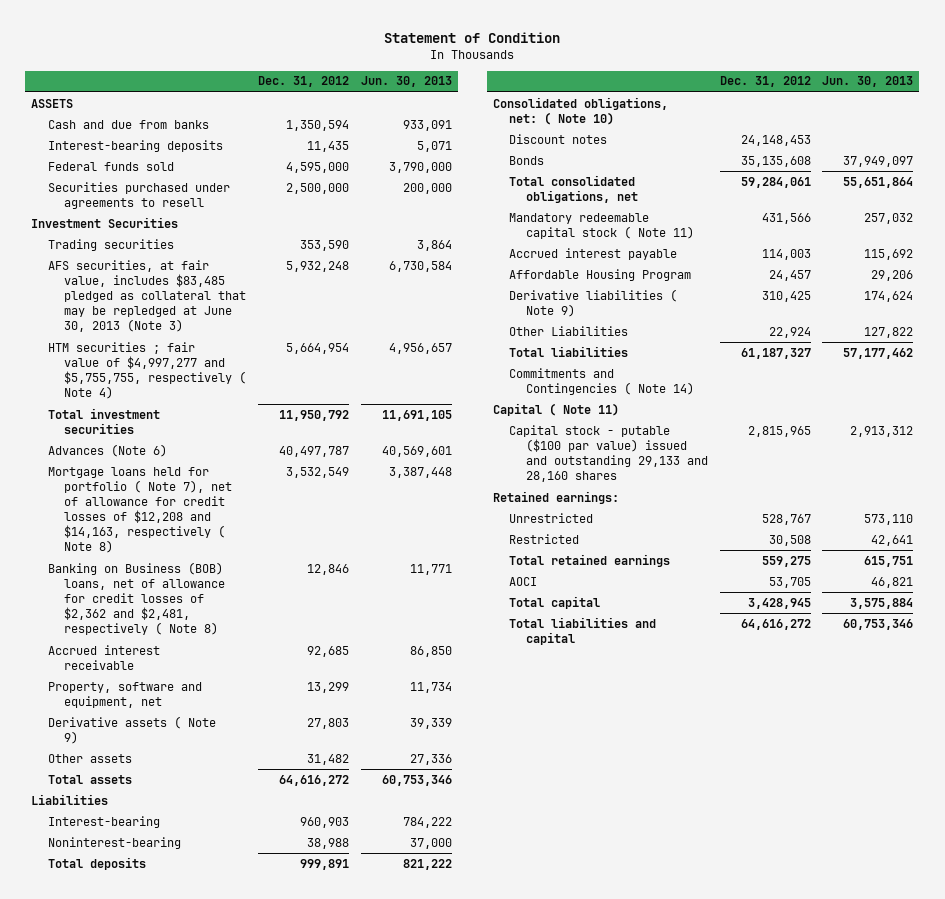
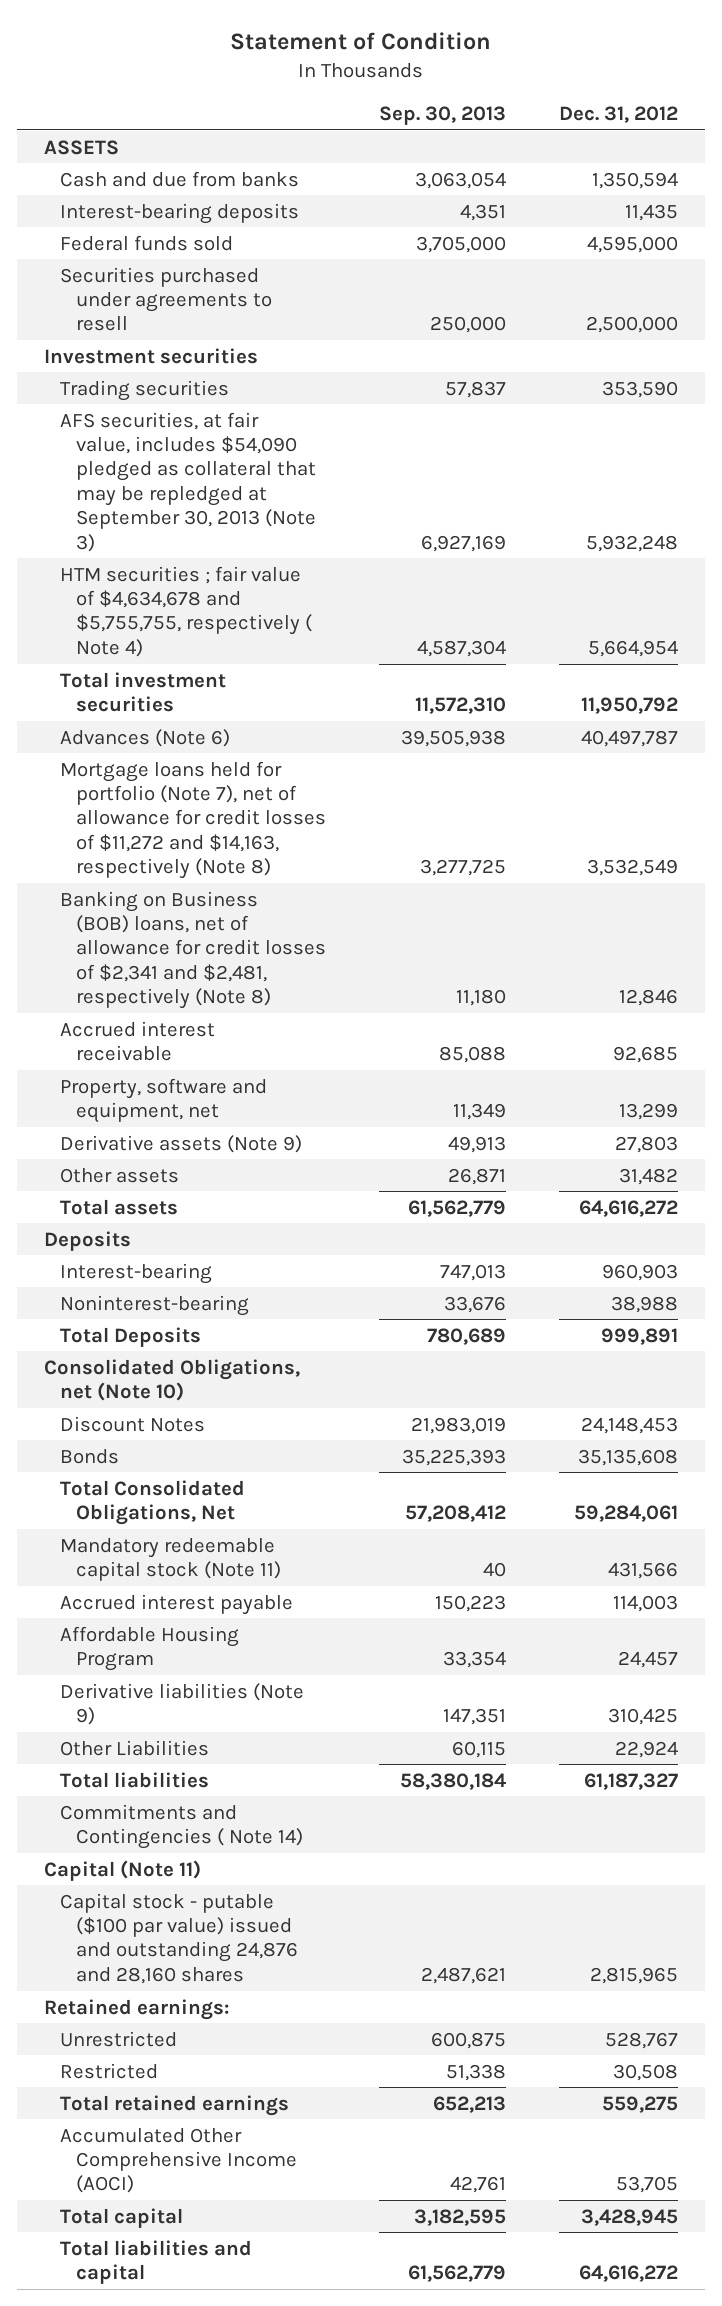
[360,76,452,88] Jun. 30, 2013 -> none
none -> [378,105,506,125] Sep. 30, 2013
[31,216,179,228] Investment Securities -> [43,347,258,364] Investment securities
[47,259,247,333] AFS securities, at fair value, includes $83,485 pledged as collateral that may be repledged at June 30, 2013 (Note 3) -> [59,411,316,552] AFS securities, at fair value, includes $54,090 pledged as collateral that may be repledged at September 30, 2013 (Note 3)
[47,341,247,400] HTM securities ; fair value of $4,997,277 and $5,755,755, respectively ( Note 4) -> [59,565,312,657] HTM securities ; fair value of $4,634,678 and $5,755,755, respectively ( Note 4)
[47,466,233,554] Mortgage loans held for portfolio ( Note 7), net of allowance for credit losses of $12,208 and $14,163, respectively ( Note 8) -> [59,760,326,880] Mortgage loans held for portfolio (Note 7), net of allowance for credit losses of $11,272 and $14,163, respectively (Note 8)
[47,561,226,636] Banking on Business (BOB) loans, net of allowance for credit losses of $2,362 and $2,481, respectively ( Note 8) -> [59,890,326,1010] Banking on Business (BOB) loans, net of allowance for credit losses of $2,341 and $2,481, respectively (Note 8)
[47,715,216,744] Derivative assets ( Note 9) -> [59,1134,302,1153] Derivative assets (Note 9)
[31,793,109,805] Liabilities -> none
none -> [43,1230,131,1251] Deposits
[47,856,146,870] Total deposits -> [59,1326,201,1347] Total Deposits
[492,96,668,125] Consolidated obligations, net: ( Note 10) -> [43,1358,300,1402] Consolidated Obligations, net (Note 10)
[509,133,608,144] Discount notes -> [59,1415,205,1432] Discount Notes
[509,174,638,203] Total consolidated obligations, net -> [59,1479,245,1526] Total Consolidated Obligations, Net
[509,212,694,239] Mandatory redeemable capital stock ( Note 11) -> [59,1537,281,1582] Mandatory redeemable capital stock (Note 11)
[509,288,678,317] Derivative liabilities ( Note 9) -> [59,1682,304,1726] Derivative liabilities (Note 9)
[492,402,619,416] Capital ( Note 11) -> [43,1859,201,1881] Capital (Note 11)
[509,424,708,483] Capital stock - putable ($100 par value) issued and outstanding 29,133 and 28,160 shares -> [59,1892,298,1984] Capital stock - putable ($100 par value) issued and outstanding 24,876 and 28,160 shares
[509,576,538,586] AOCI -> [59,2127,297,2194] Accumulated Other Comprehensive Income (AOCI)

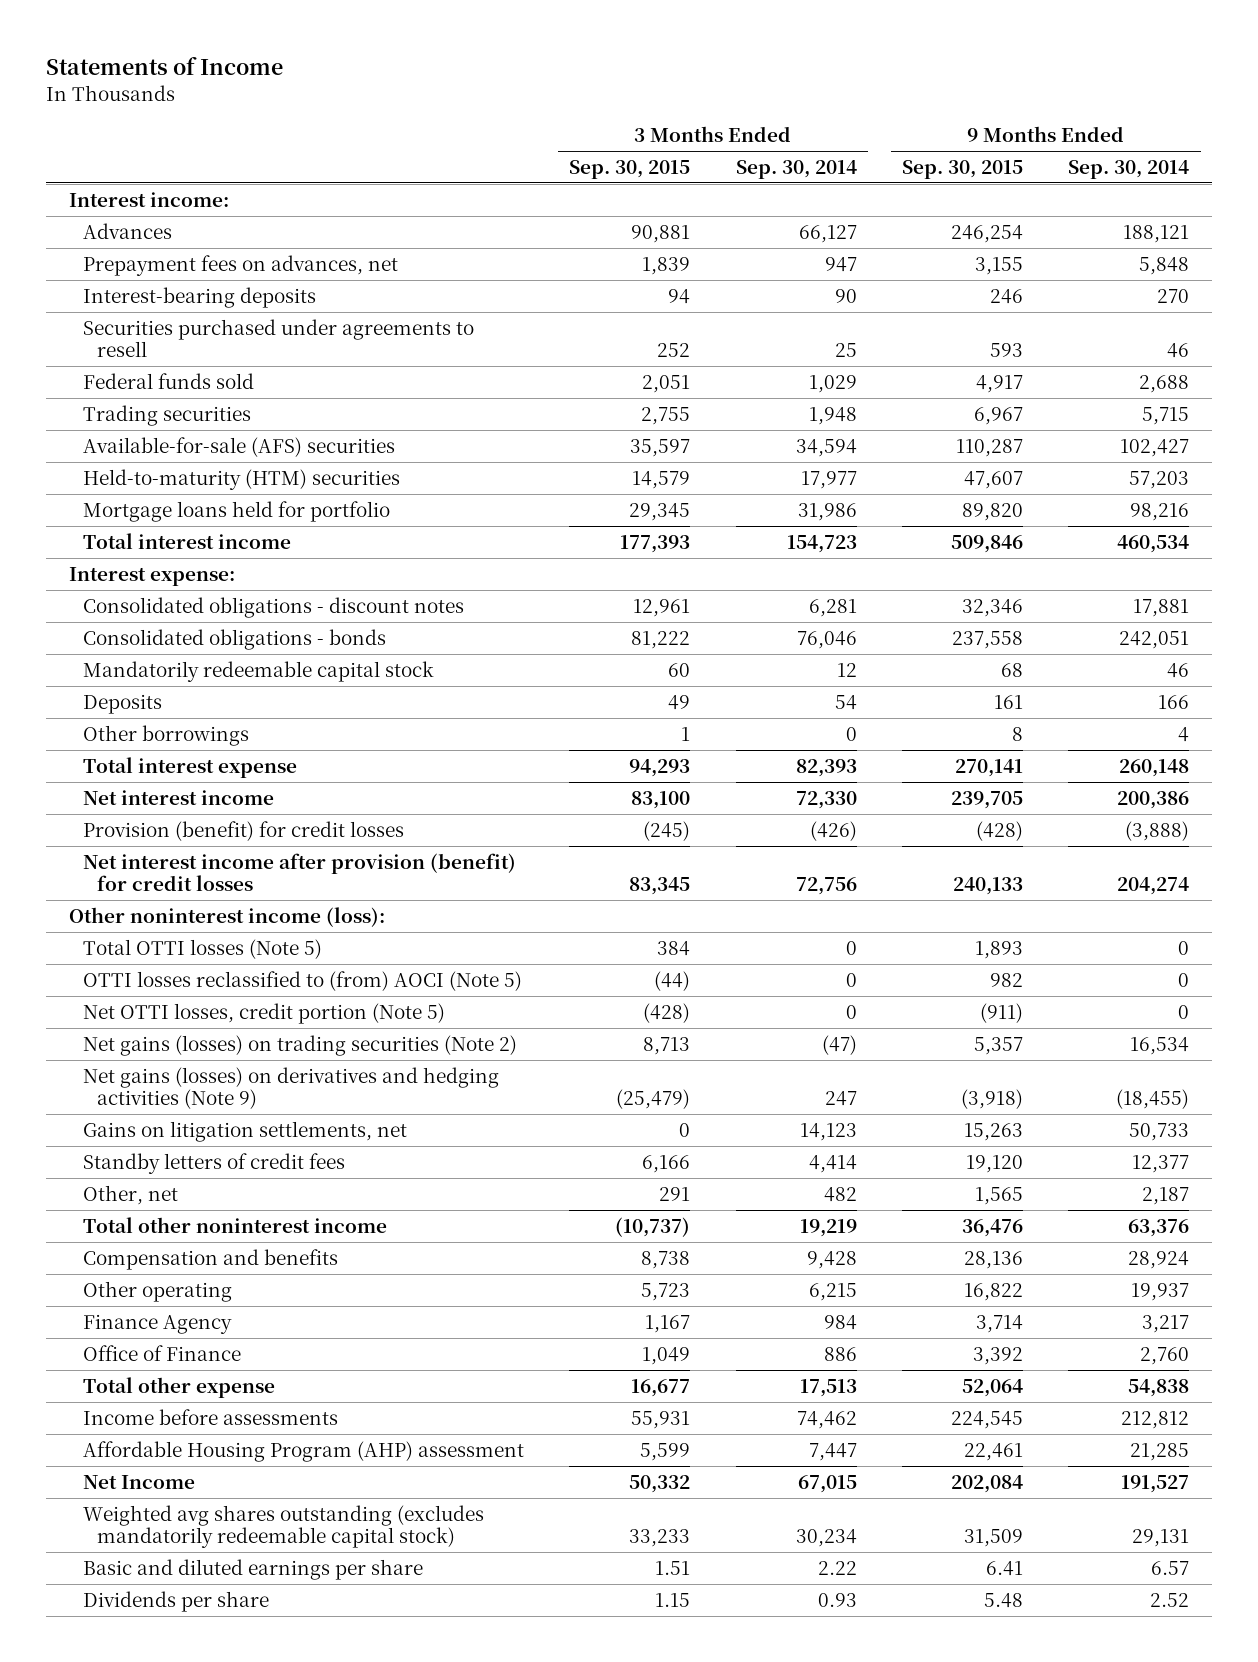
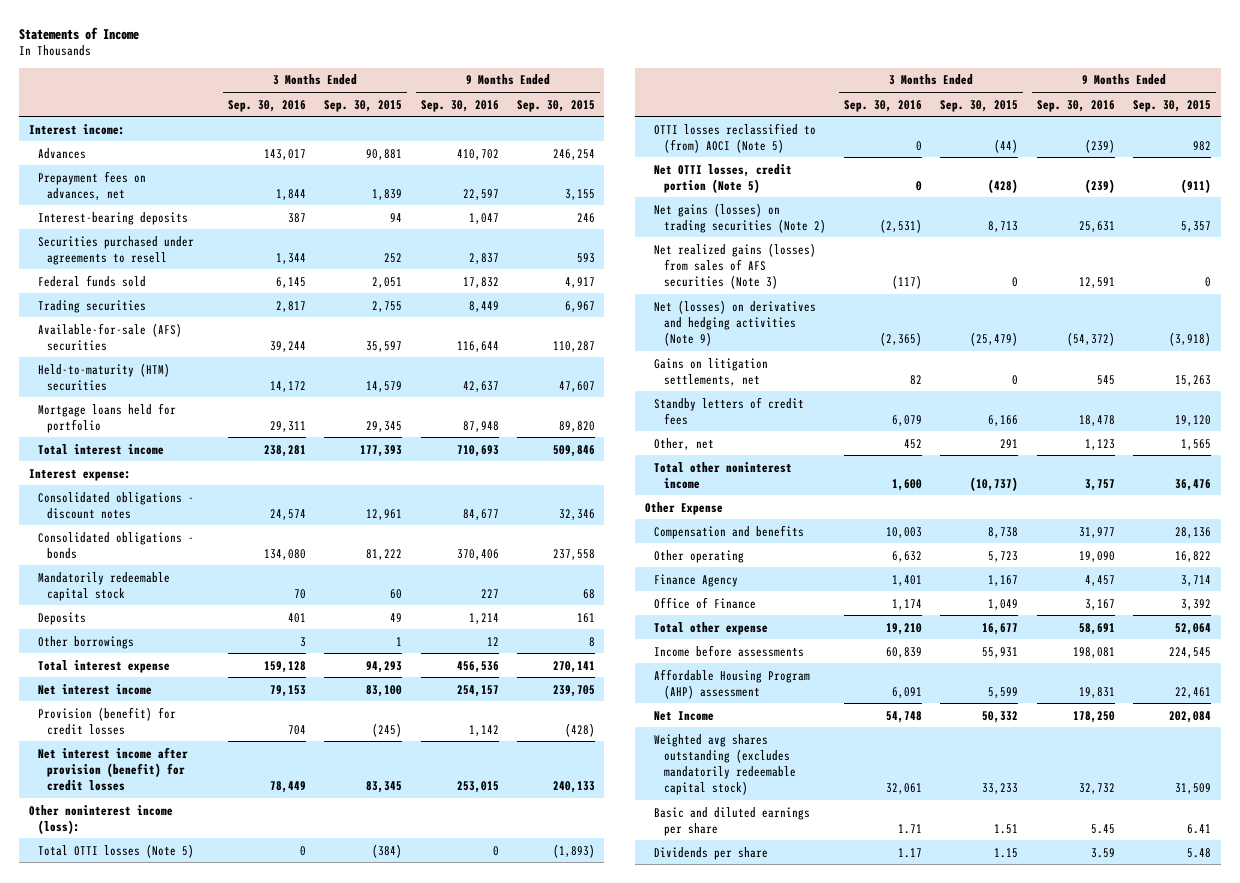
[735,159,857,179] Sep. 30, 2014 -> none
[1068,159,1190,179] Sep. 30, 2014 -> none
none -> [227,99,306,112] Sep. 30, 2016
none -> [420,99,499,112] Sep. 30, 2016
[657,940,691,956] 384 -> [372,843,403,858] (384)
[974,940,1023,959] 1,893 -> [553,843,596,858] (1,893)
none -> [654,242,817,289] Net realized gains (losses) from sales of AFS securities (Note 3)
[82,1066,499,1109] Net gains (losses) on derivatives and hedging activities (Note 9) -> [654,299,817,346] Net (losses) on derivatives and hedging activities (Note 9)
none -> [644,501,723,515] Other Expense

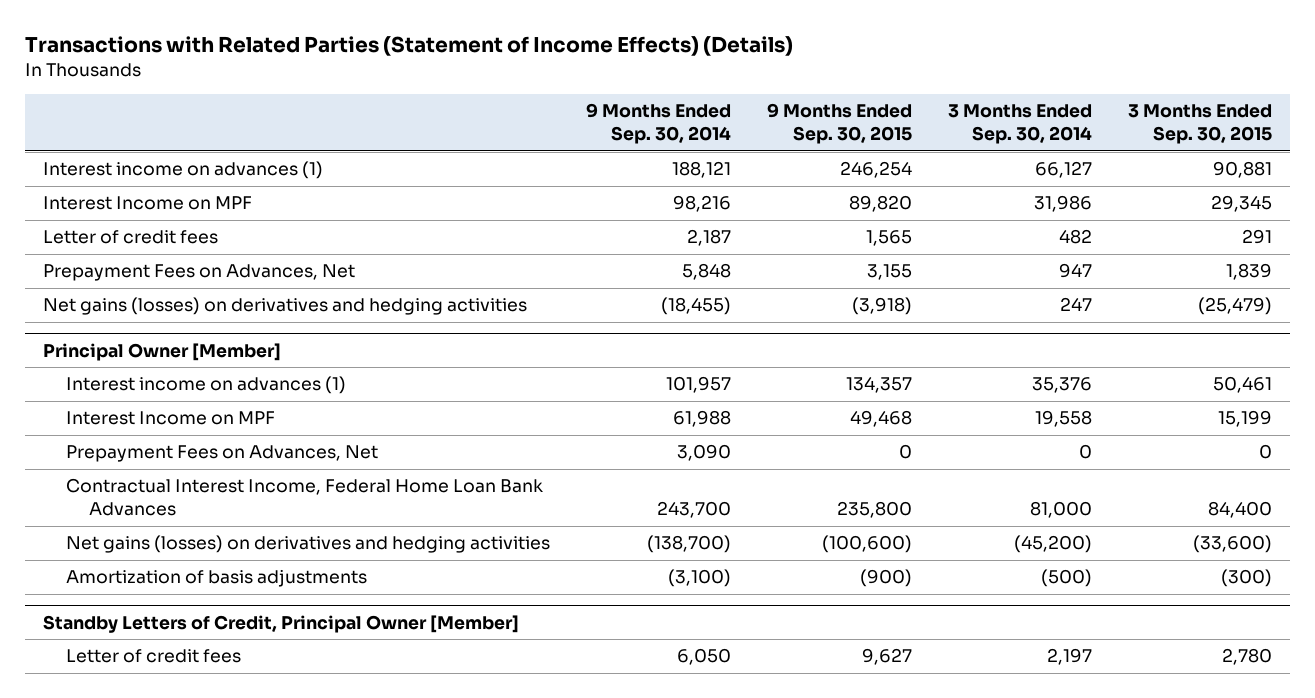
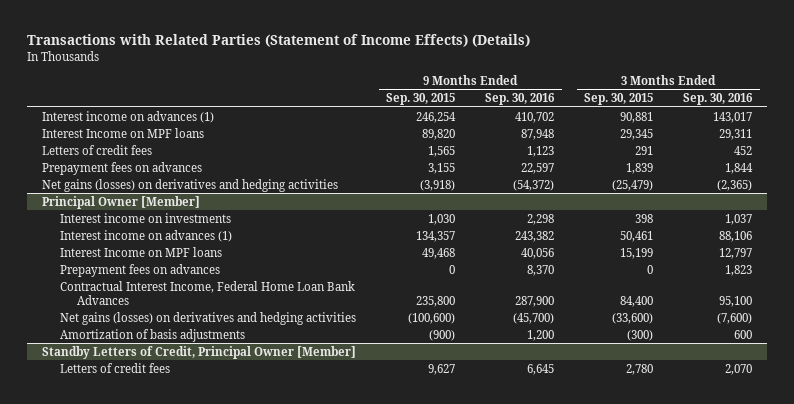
[585,103,731,145] 9 Months Ended Sep. 30, 2014 -> none
[947,104,1092,145] 3 Months Ended Sep. 30, 2014 -> none
none -> [485,93,556,106] Sep. 30, 2016
none -> [683,93,754,106] Sep. 30, 2016
[42,196,252,211] Interest Income on MPF -> [42,127,205,138] Interest Income on MPF loans
[42,230,218,245] Letter of credit fees -> [42,144,153,155] Letters of credit fees
[42,264,355,282] Prepayment Fees on Advances, Net -> [42,161,203,175] Prepayment fees on advances
none -> [59,212,231,223] Interest income on investments
[65,411,275,426] Interest Income on MPF -> [59,246,222,257] Interest Income on MPF loans
[65,445,378,463] Prepayment Fees on Advances, Net -> [59,263,220,277] Prepayment fees on advances
[65,649,241,664] Letter of credit fees -> [59,362,170,373] Letters of credit fees

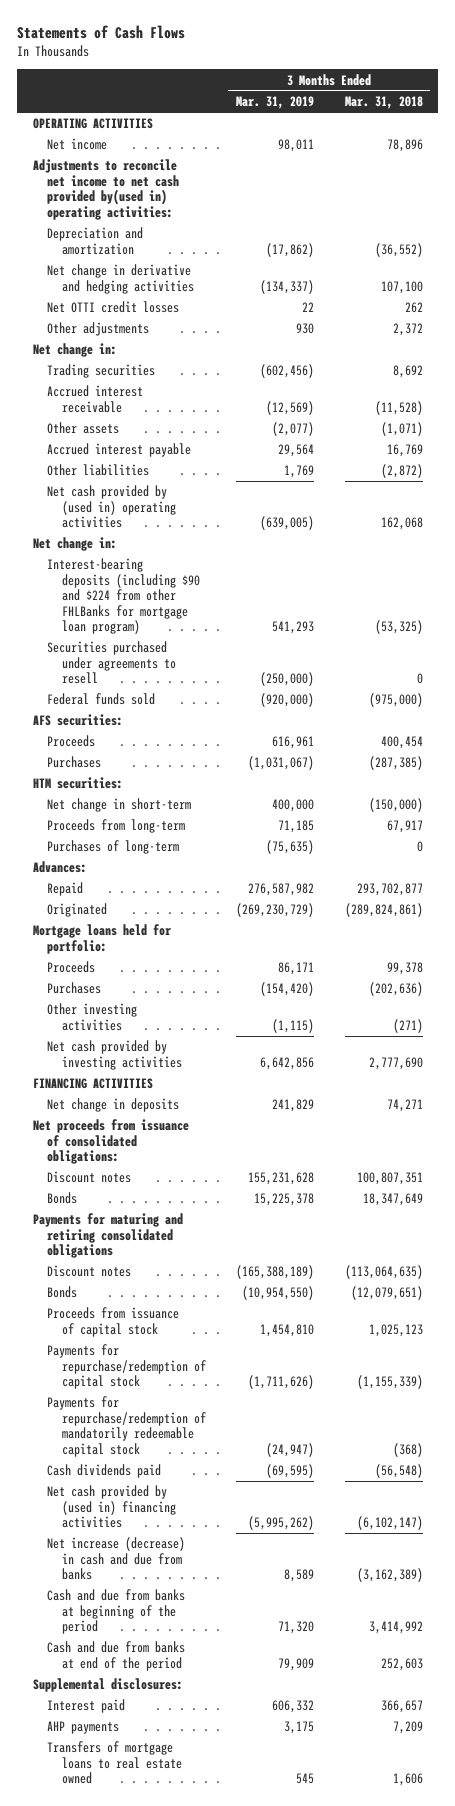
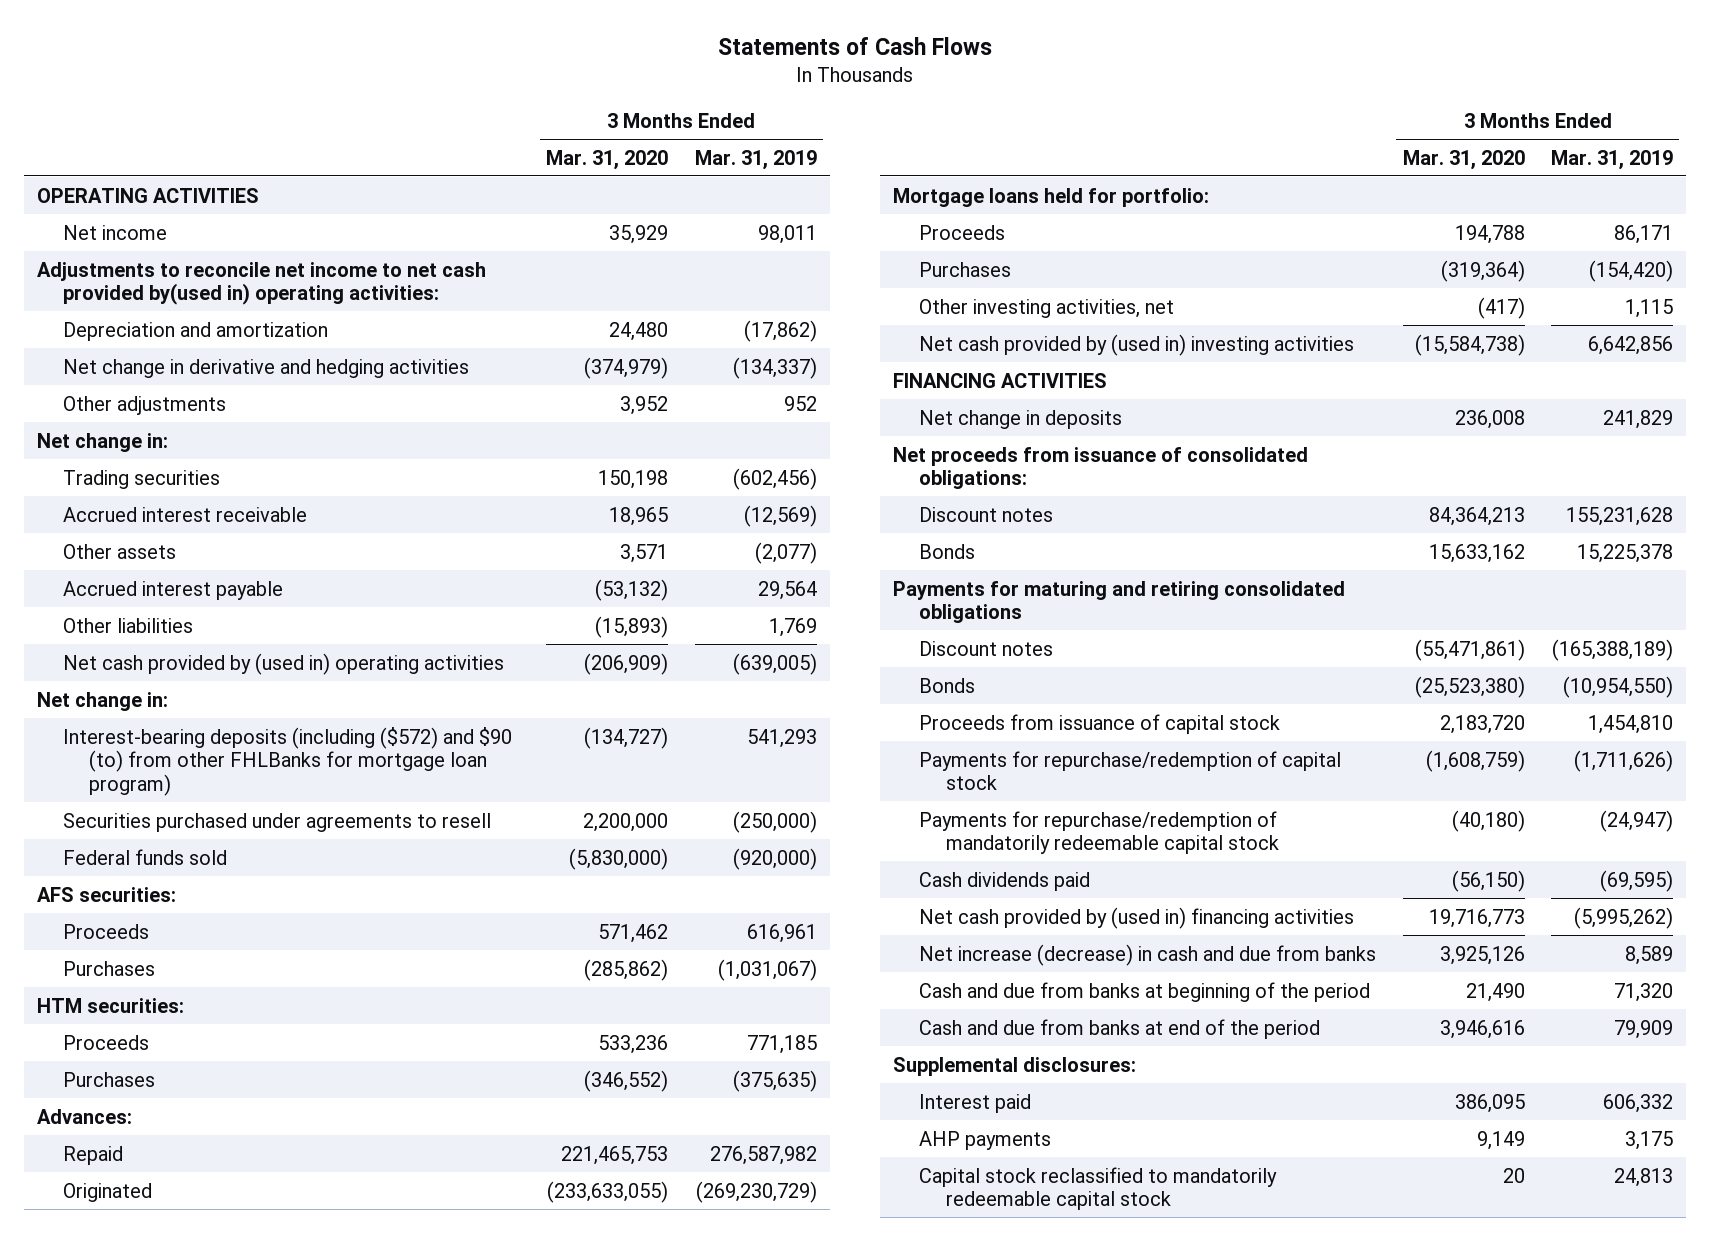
[344,96,423,110] Mar. 31, 2018 -> none
none -> [546,149,669,170] Mar. 31, 2020
[47,301,180,314] Net OTTI credit losses -> none
[296,323,315,335] 930 -> [783,395,817,411] 952
[47,558,200,635] Interest-bearing deposits (including $90 and $224 from other FHLBanks for mortgage loan program) -> [63,726,513,796] Interest-bearing deposits (including ($572) and $90 (to) from other FHLBanks for mortgage loan program)
[47,798,192,813] Net change in short-term -> none
[47,819,186,834] Proceeds from long-term -> [63,1034,150,1050] Proceeds
[278,820,315,834] 71,185 -> [746,1034,817,1054] 771,185
[47,840,180,855] Purchases of long-term -> [63,1071,156,1087] Purchases
[266,840,315,855] (75,635) -> [732,1069,817,1092] (375,635)
[47,1003,138,1031] Other investing activities -> [919,298,1175,318] Other investing activities, net
[272,1018,315,1033] (1,115) -> [1624,298,1673,318] 1,115
[47,1040,182,1070] Net cash provided by investing activities -> [919,333,1355,356] Net cash provided by (used in) investing activities
[47,1741,182,1785] Transfers of mortgage loans to real estate owned -> none
none -> [919,1166,1278,1211] Capital stock reclassified to mandatorily redeemable capital stock

